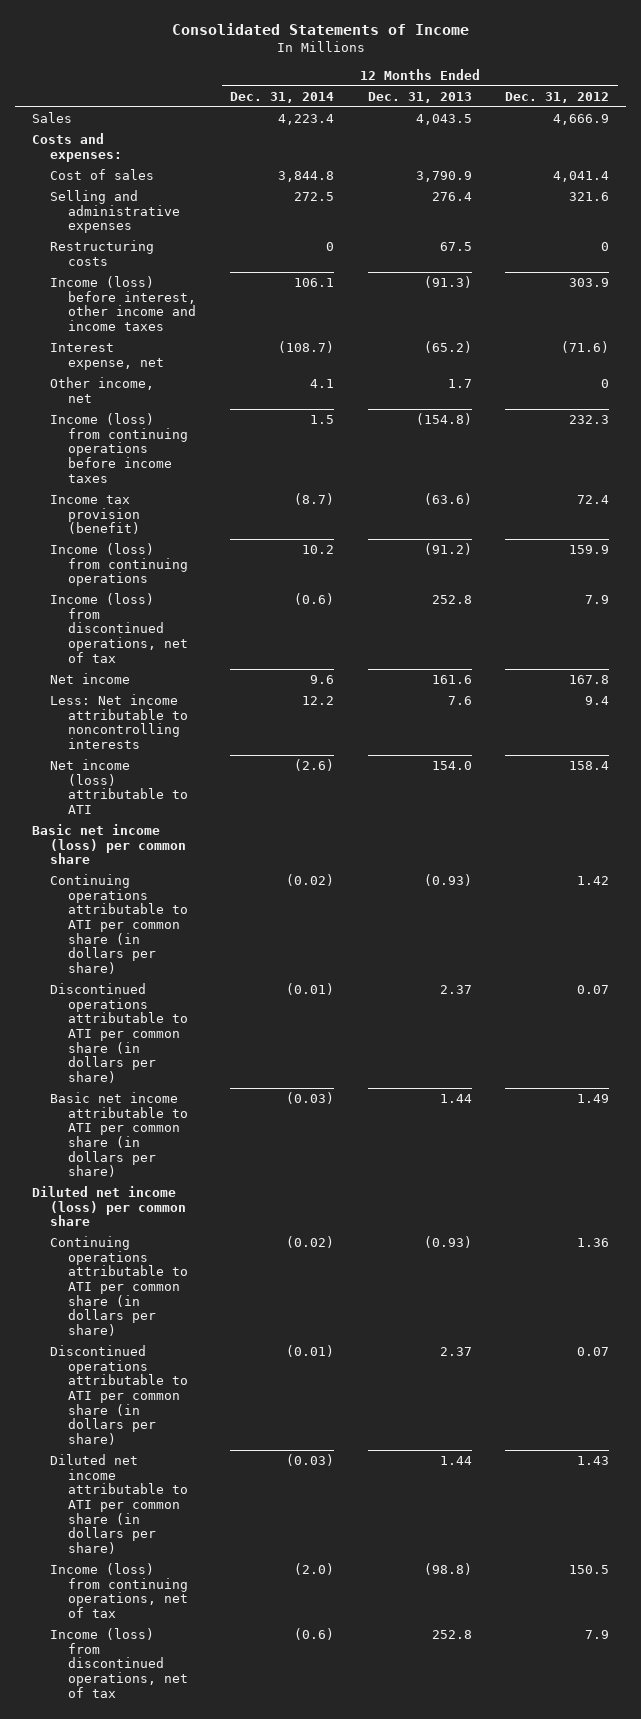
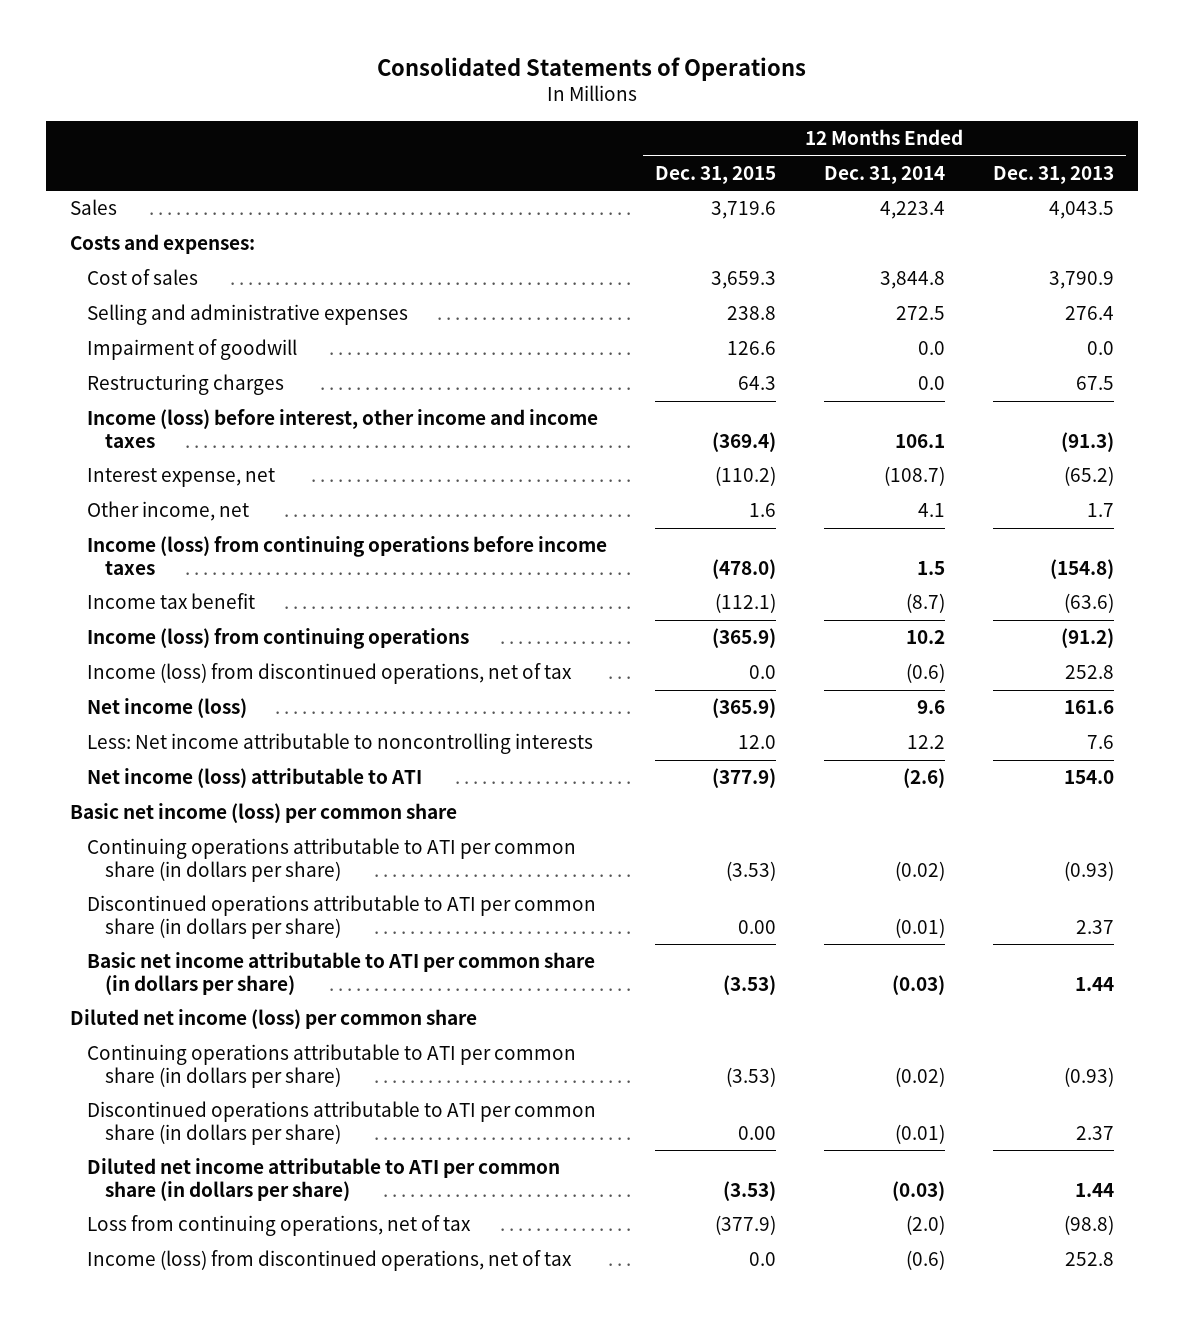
[171,22,469,35] Consolidated Statements of Income -> [376,56,806,81] Consolidated Statements of Operations
[505,91,610,103] Dec. 31, 2012 -> none
none -> [655,165,777,184] Dec. 31, 2015
[50,240,155,266] Restructuring costs -> none
none -> [87,339,298,361] Impairment of goodwill
none -> [87,374,285,396] Restructuring charges
[50,495,141,535] Income tax provision (benefit) -> [87,593,256,610] Income tax benefit
[50,673,131,685] Net income -> [87,698,248,719] Net income (loss)
[50,1563,189,1619] Income (loss) from continuing operations, net of tax -> [87,1215,472,1237] Loss from continuing operations, net of tax

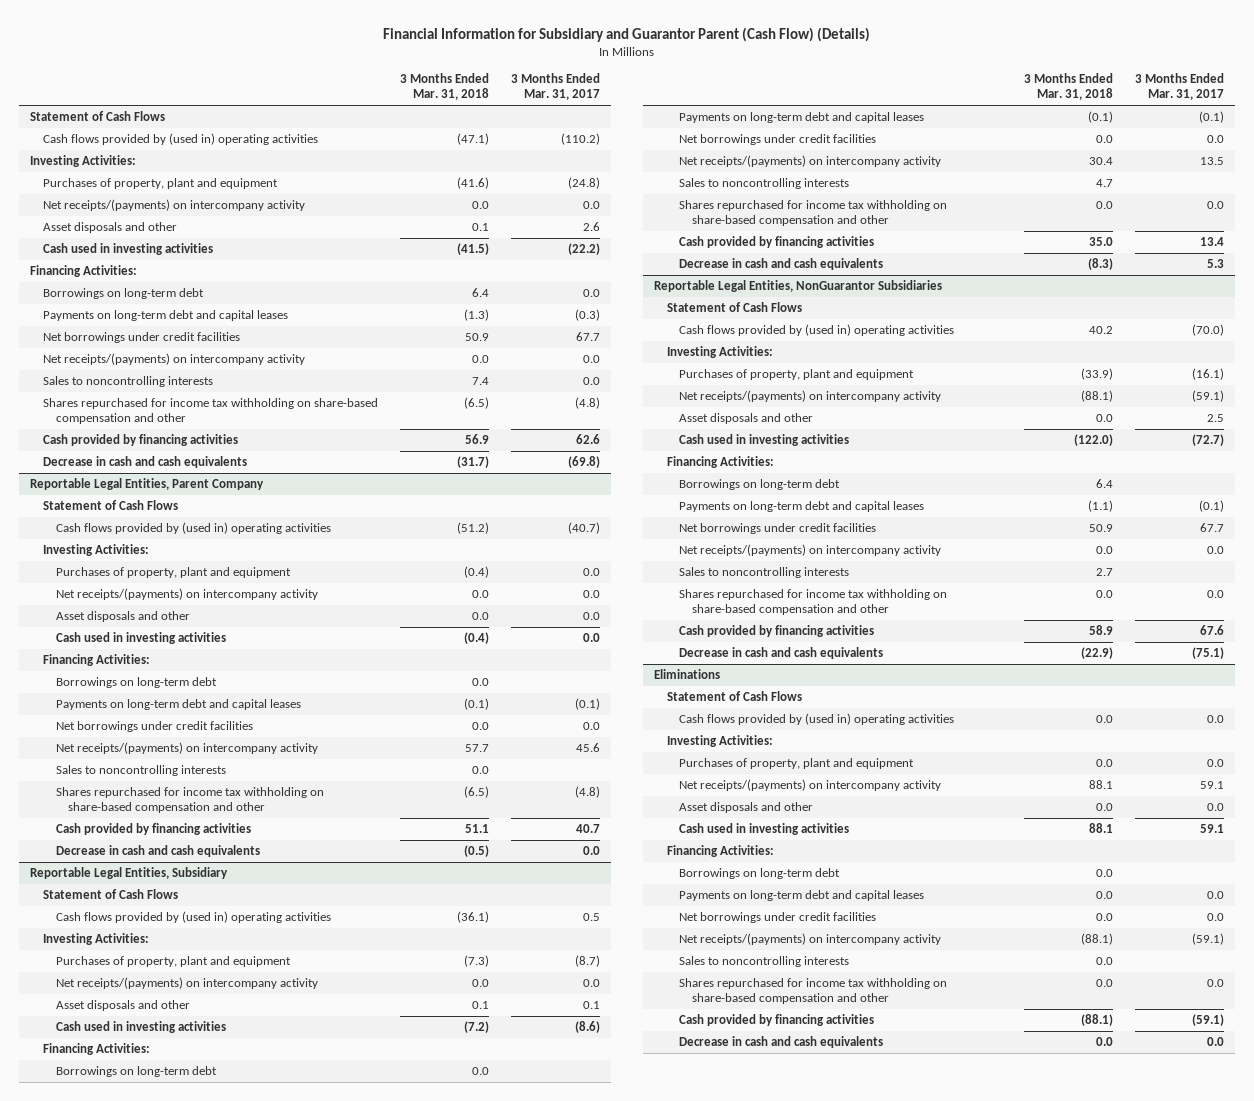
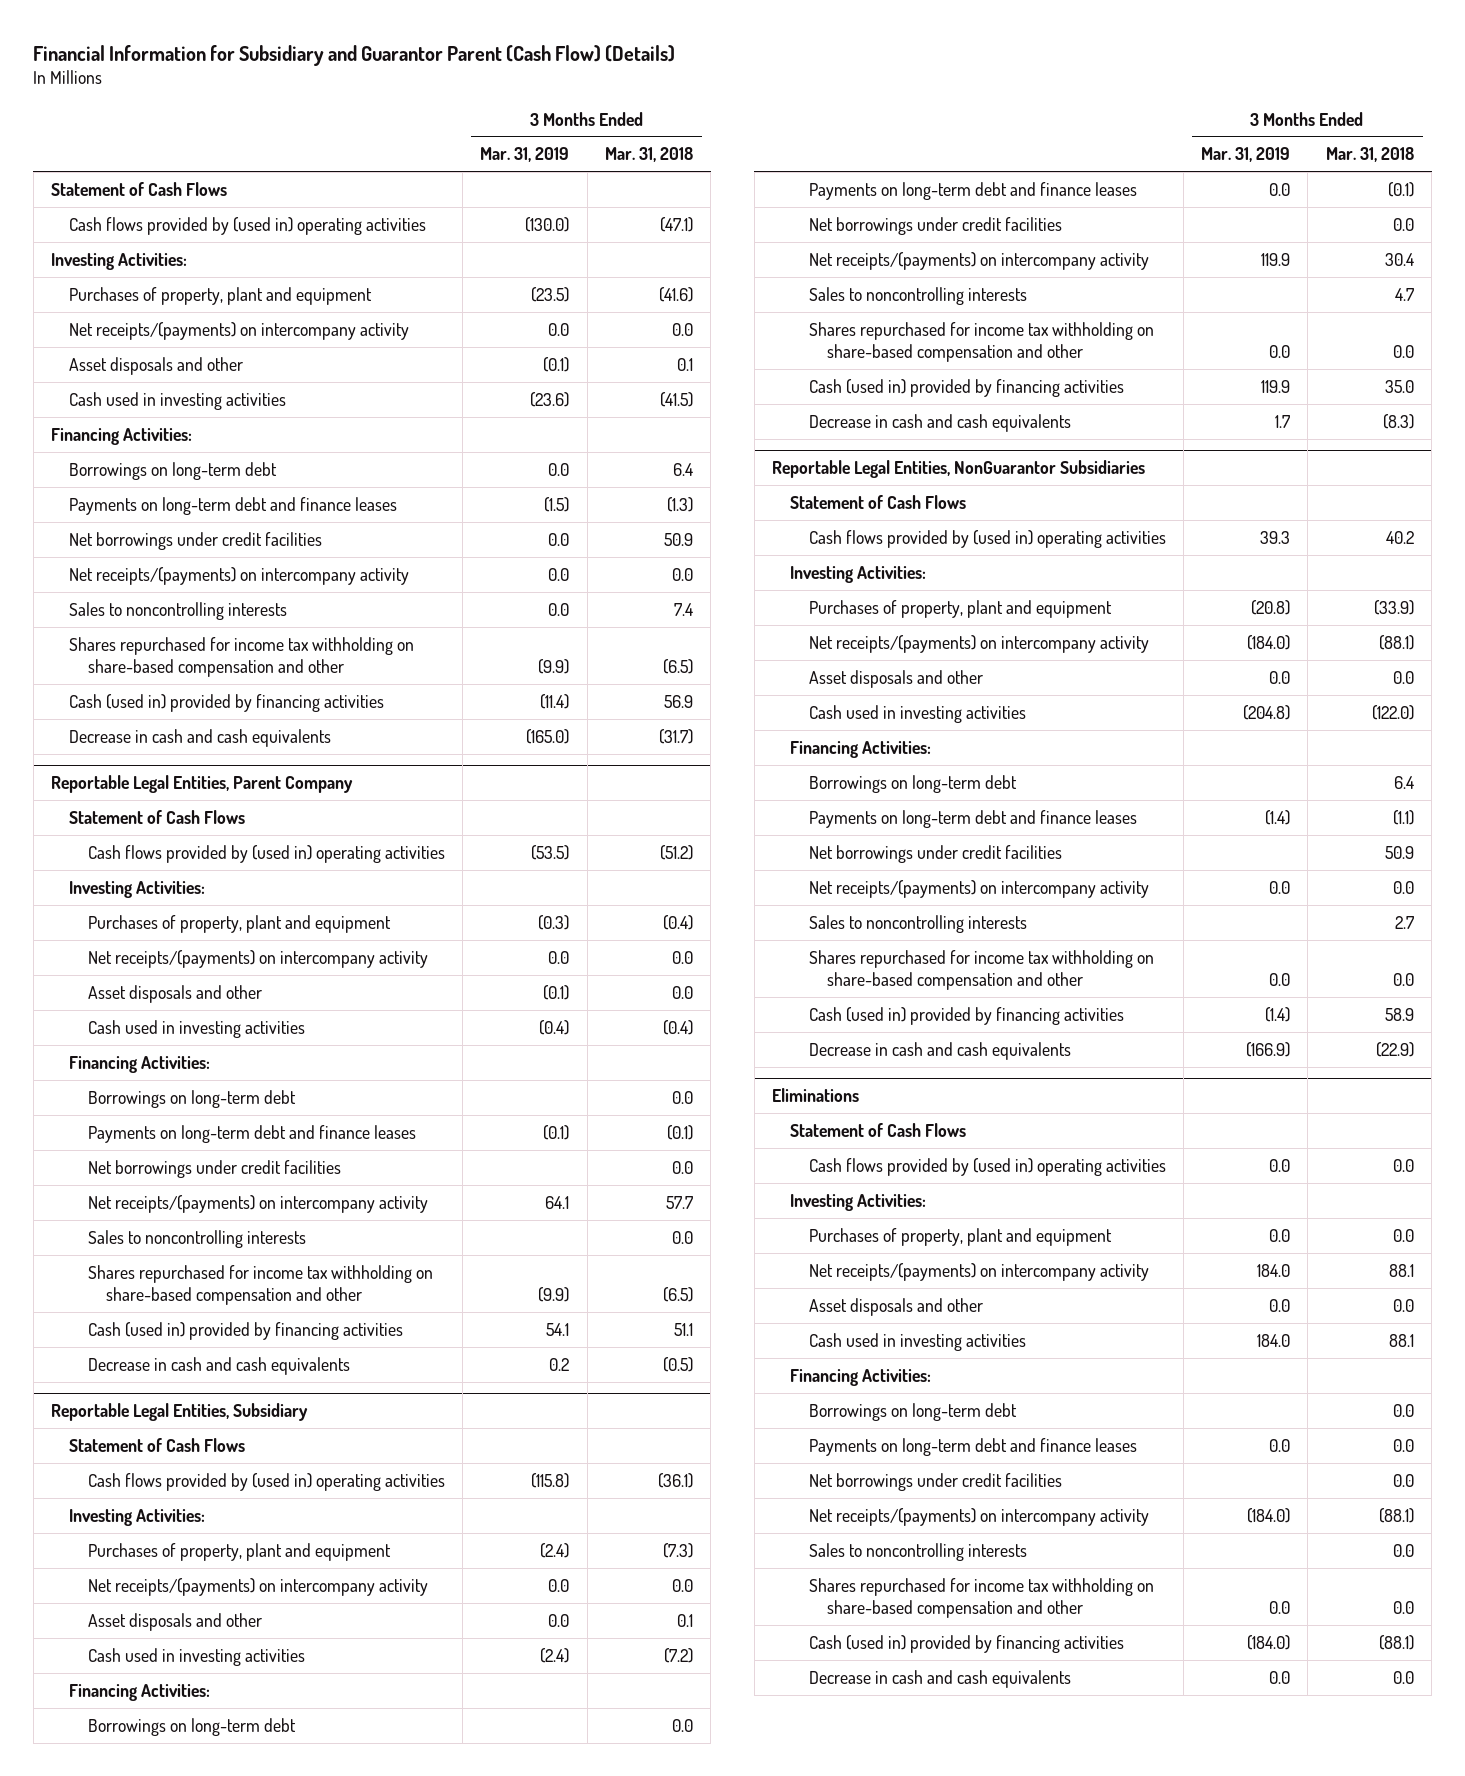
[511,73,601,101] 3 Months Ended Mar. 31, 2017 -> none
none -> [480,147,570,163] Mar. 31, 2019
[42,310,288,322] Payments on long-term debt and capital leases -> [69,496,398,515] Payments on long-term debt and finance leases
[42,434,238,447] Cash provided by financing activities -> [69,693,385,712] Cash (used in) provided by financing activities
[55,699,301,711] Payments on long-term debt and capital leases -> [87,1124,416,1143] Payments on long-term debt and finance leases
[55,823,251,836] Cash provided by financing activities -> [87,1321,403,1340] Cash (used in) provided by financing activities
[679,112,925,124] Payments on long-term debt and capital leases -> [808,181,1137,200] Payments on long-term debt and finance leases
[679,236,875,249] Cash provided by financing activities -> [808,378,1124,397] Cash (used in) provided by financing activities
[679,501,925,513] Payments on long-term debt and capital leases -> [808,809,1137,828] Payments on long-term debt and finance leases
[679,625,875,638] Cash provided by financing activities -> [808,1006,1124,1025] Cash (used in) provided by financing activities
[679,890,925,902] Payments on long-term debt and capital leases -> [808,1437,1137,1456] Payments on long-term debt and finance leases
[679,1014,875,1027] Cash provided by financing activities -> [808,1634,1124,1653] Cash (used in) provided by financing activities

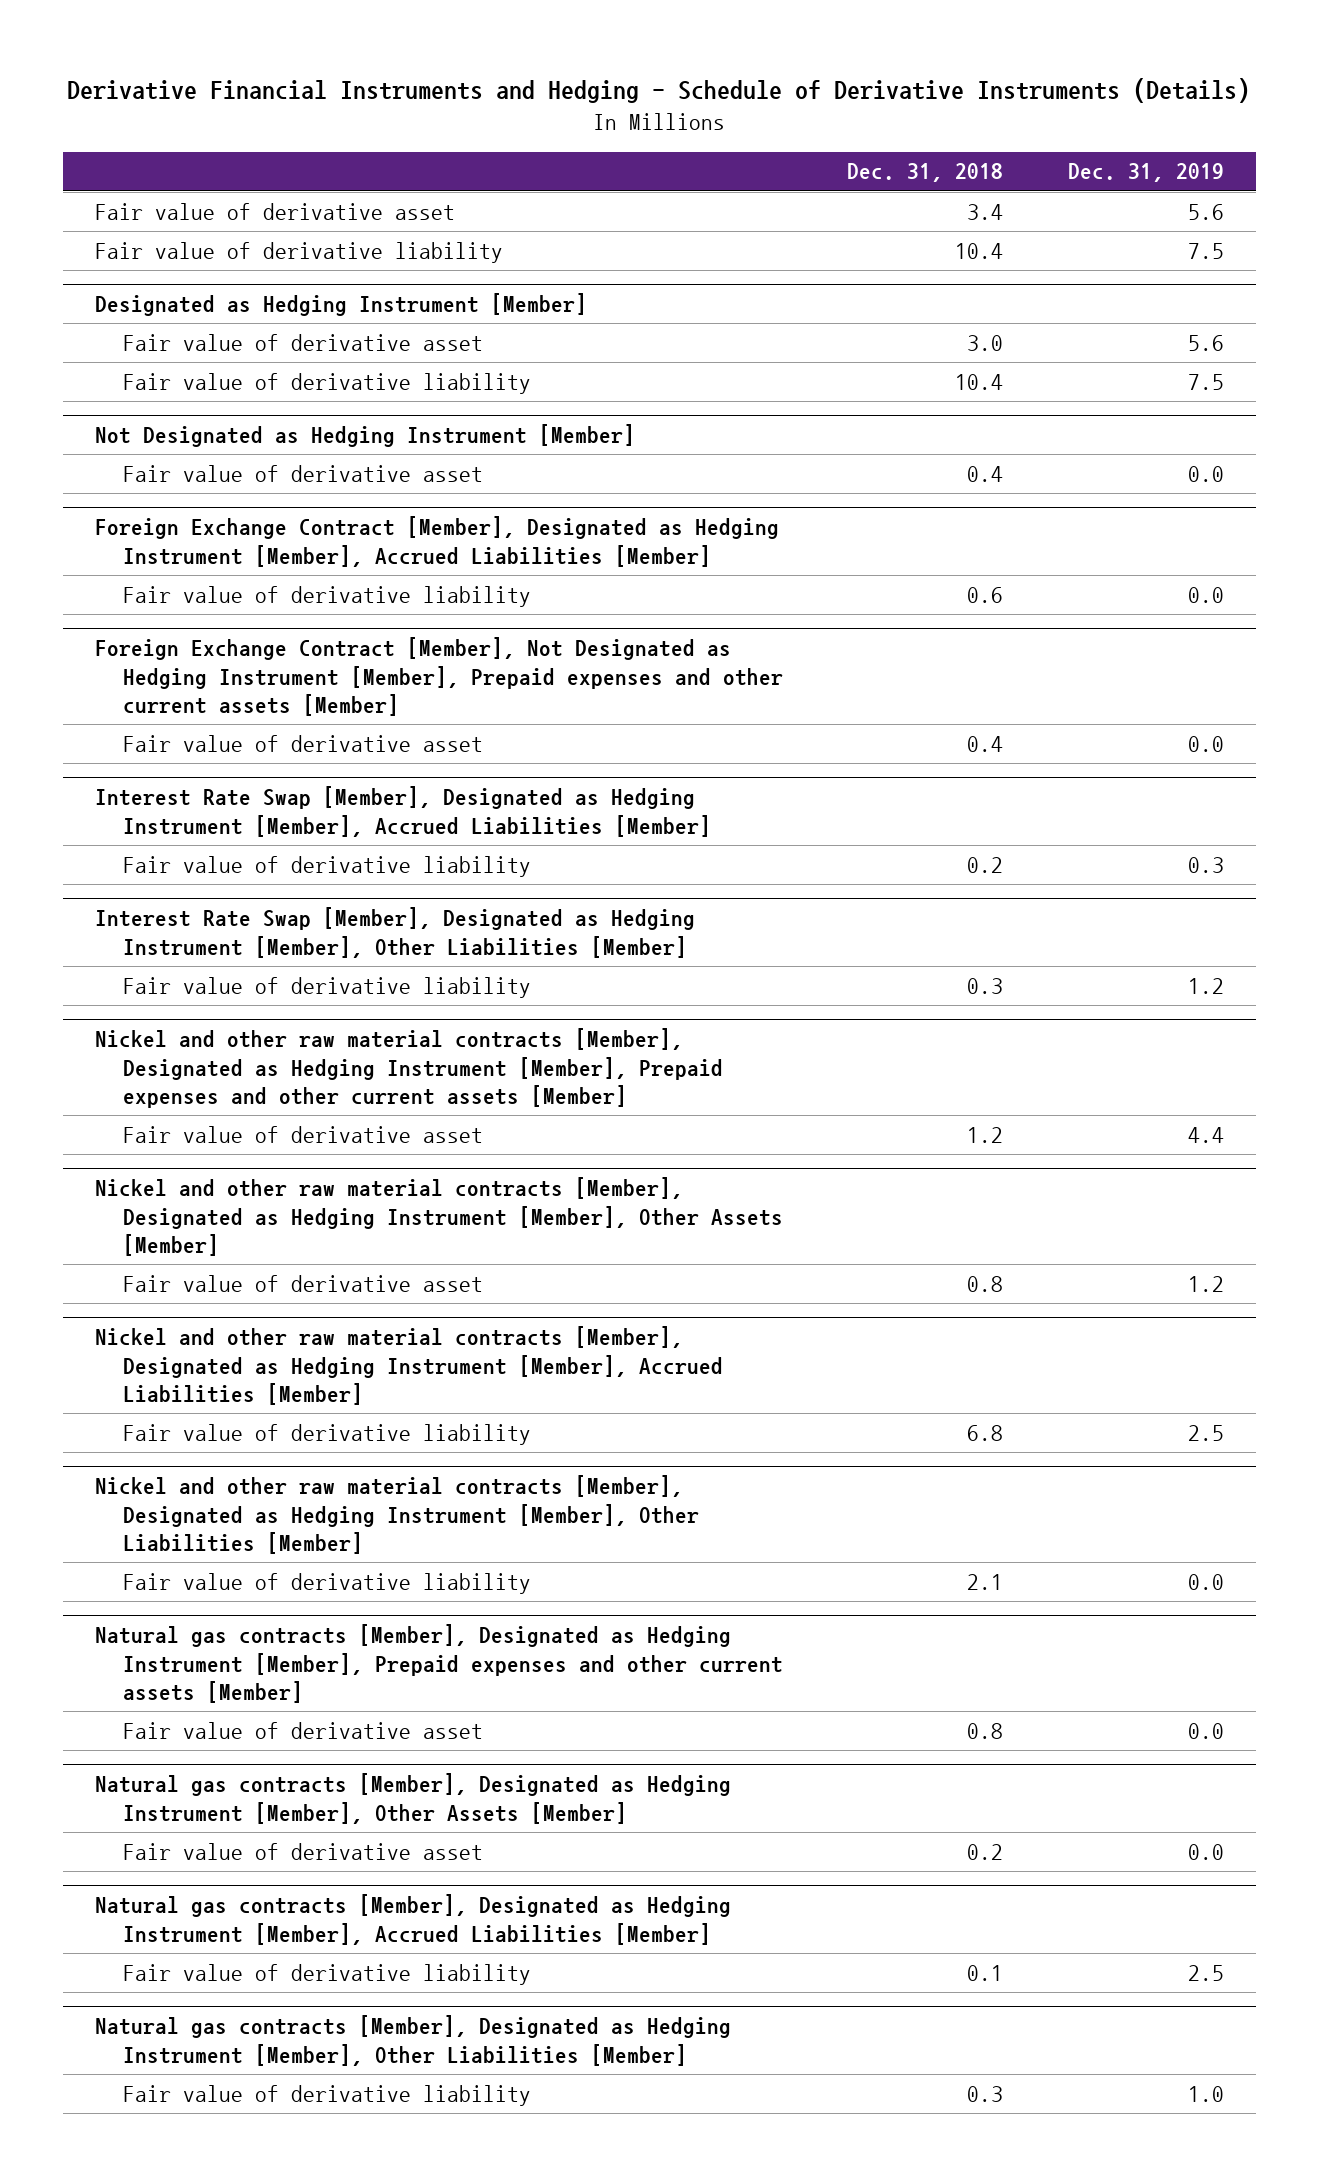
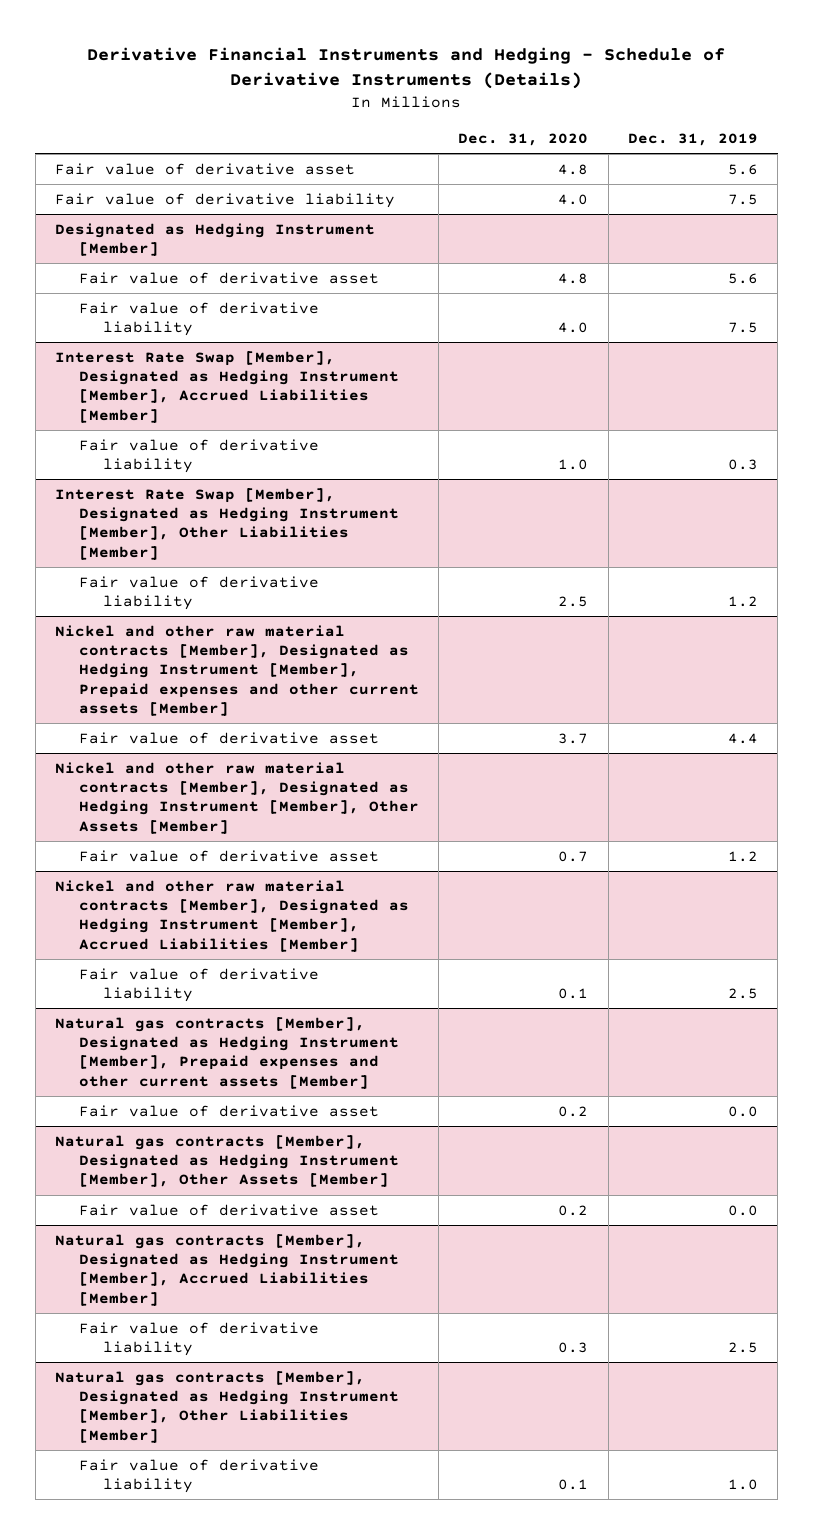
[847,163,1004,183] Dec. 31, 2018 -> none
none -> [458,133,589,147] Dec. 31, 2020
[95,424,636,448] Not Designated as Hedging Instrument [Member] -> none
[122,464,483,482] Fair value of derivative asset -> none
[95,516,780,567] Foreign Exchange Contract [Member], Designated as Hedging Instrument [Member], Accrued Liabilities [Member] -> none
[122,585,531,607] Fair value of derivative liability -> none
[95,637,783,717] Foreign Exchange Contract [Member], Not Designated as Hedging Instrument [Member], Prepaid expenses and other current assets [Member] -> none
[122,734,483,752] Fair value of derivative asset -> none
[95,1475,699,1555] Nickel and other raw material contracts [Member], Designated as Hedging Instrument [Member], Other Liabilities [Member] -> none
[122,1572,531,1594] Fair value of derivative liability -> none

